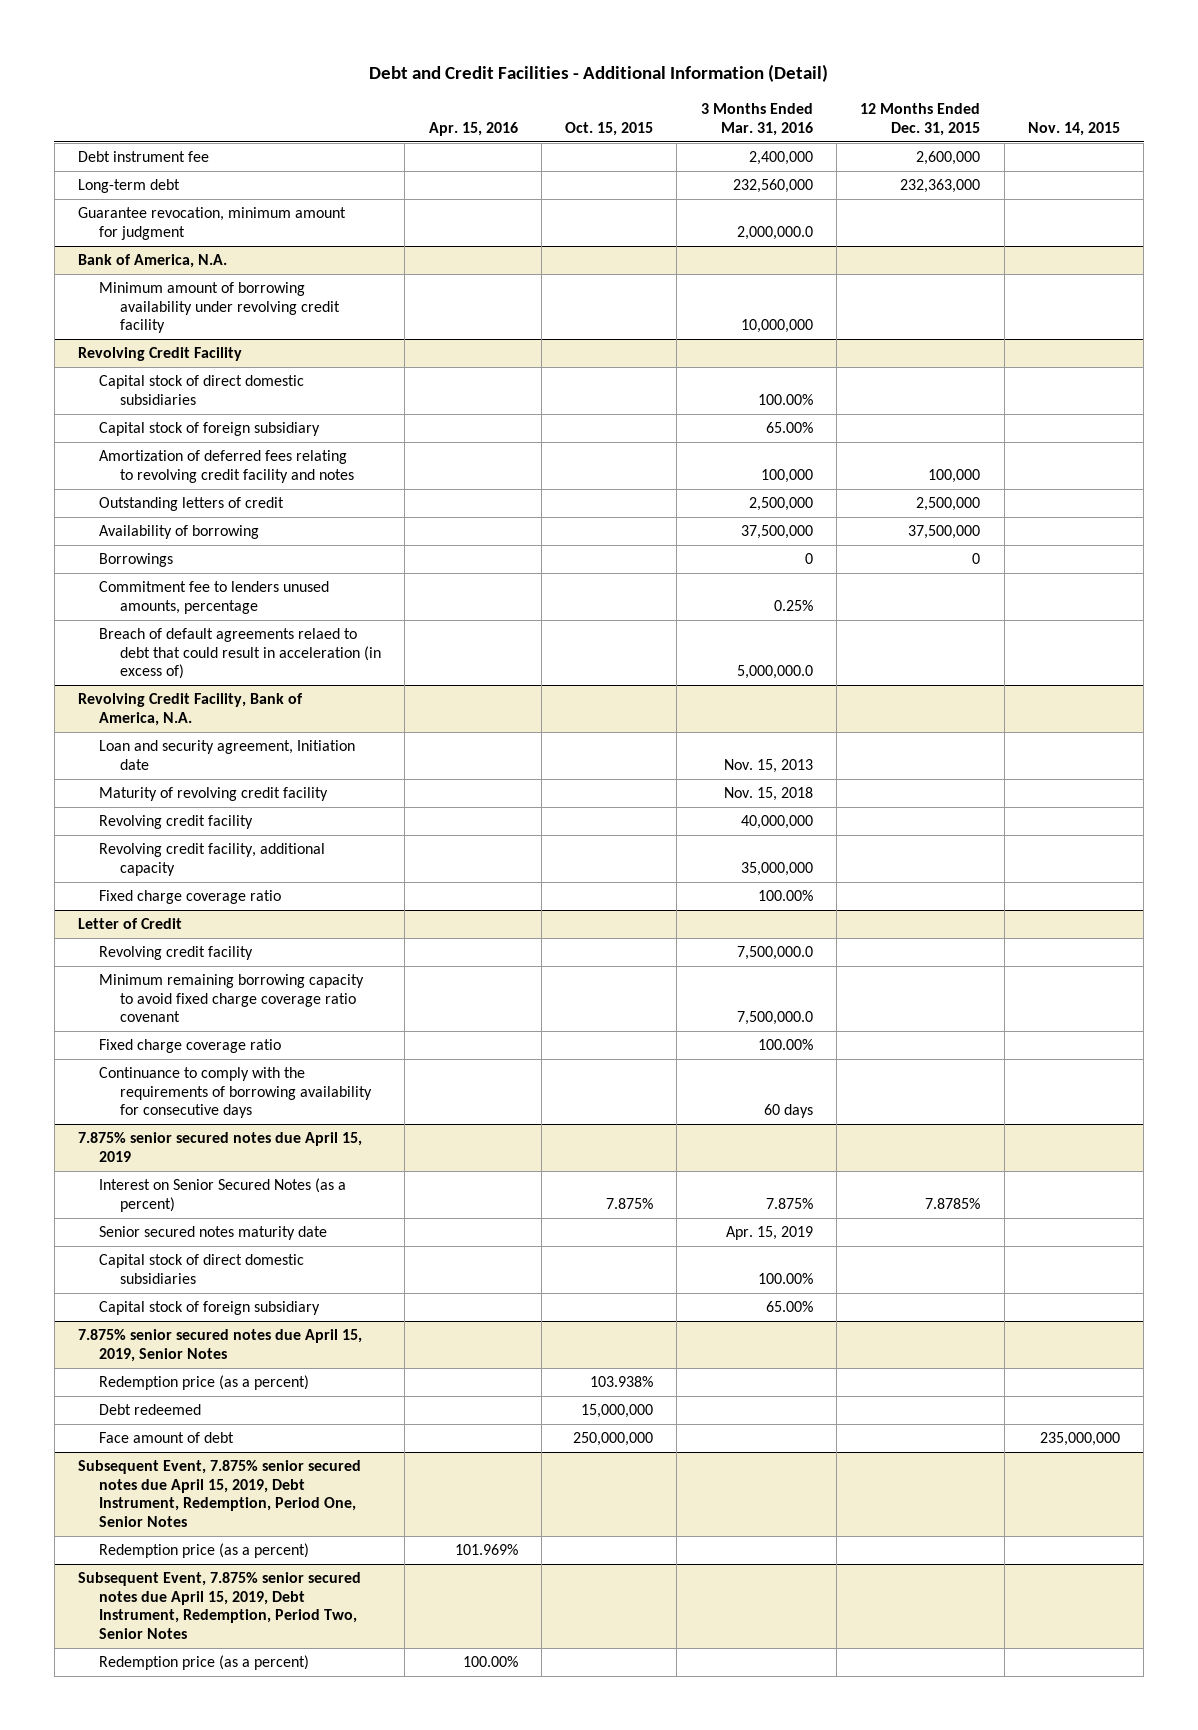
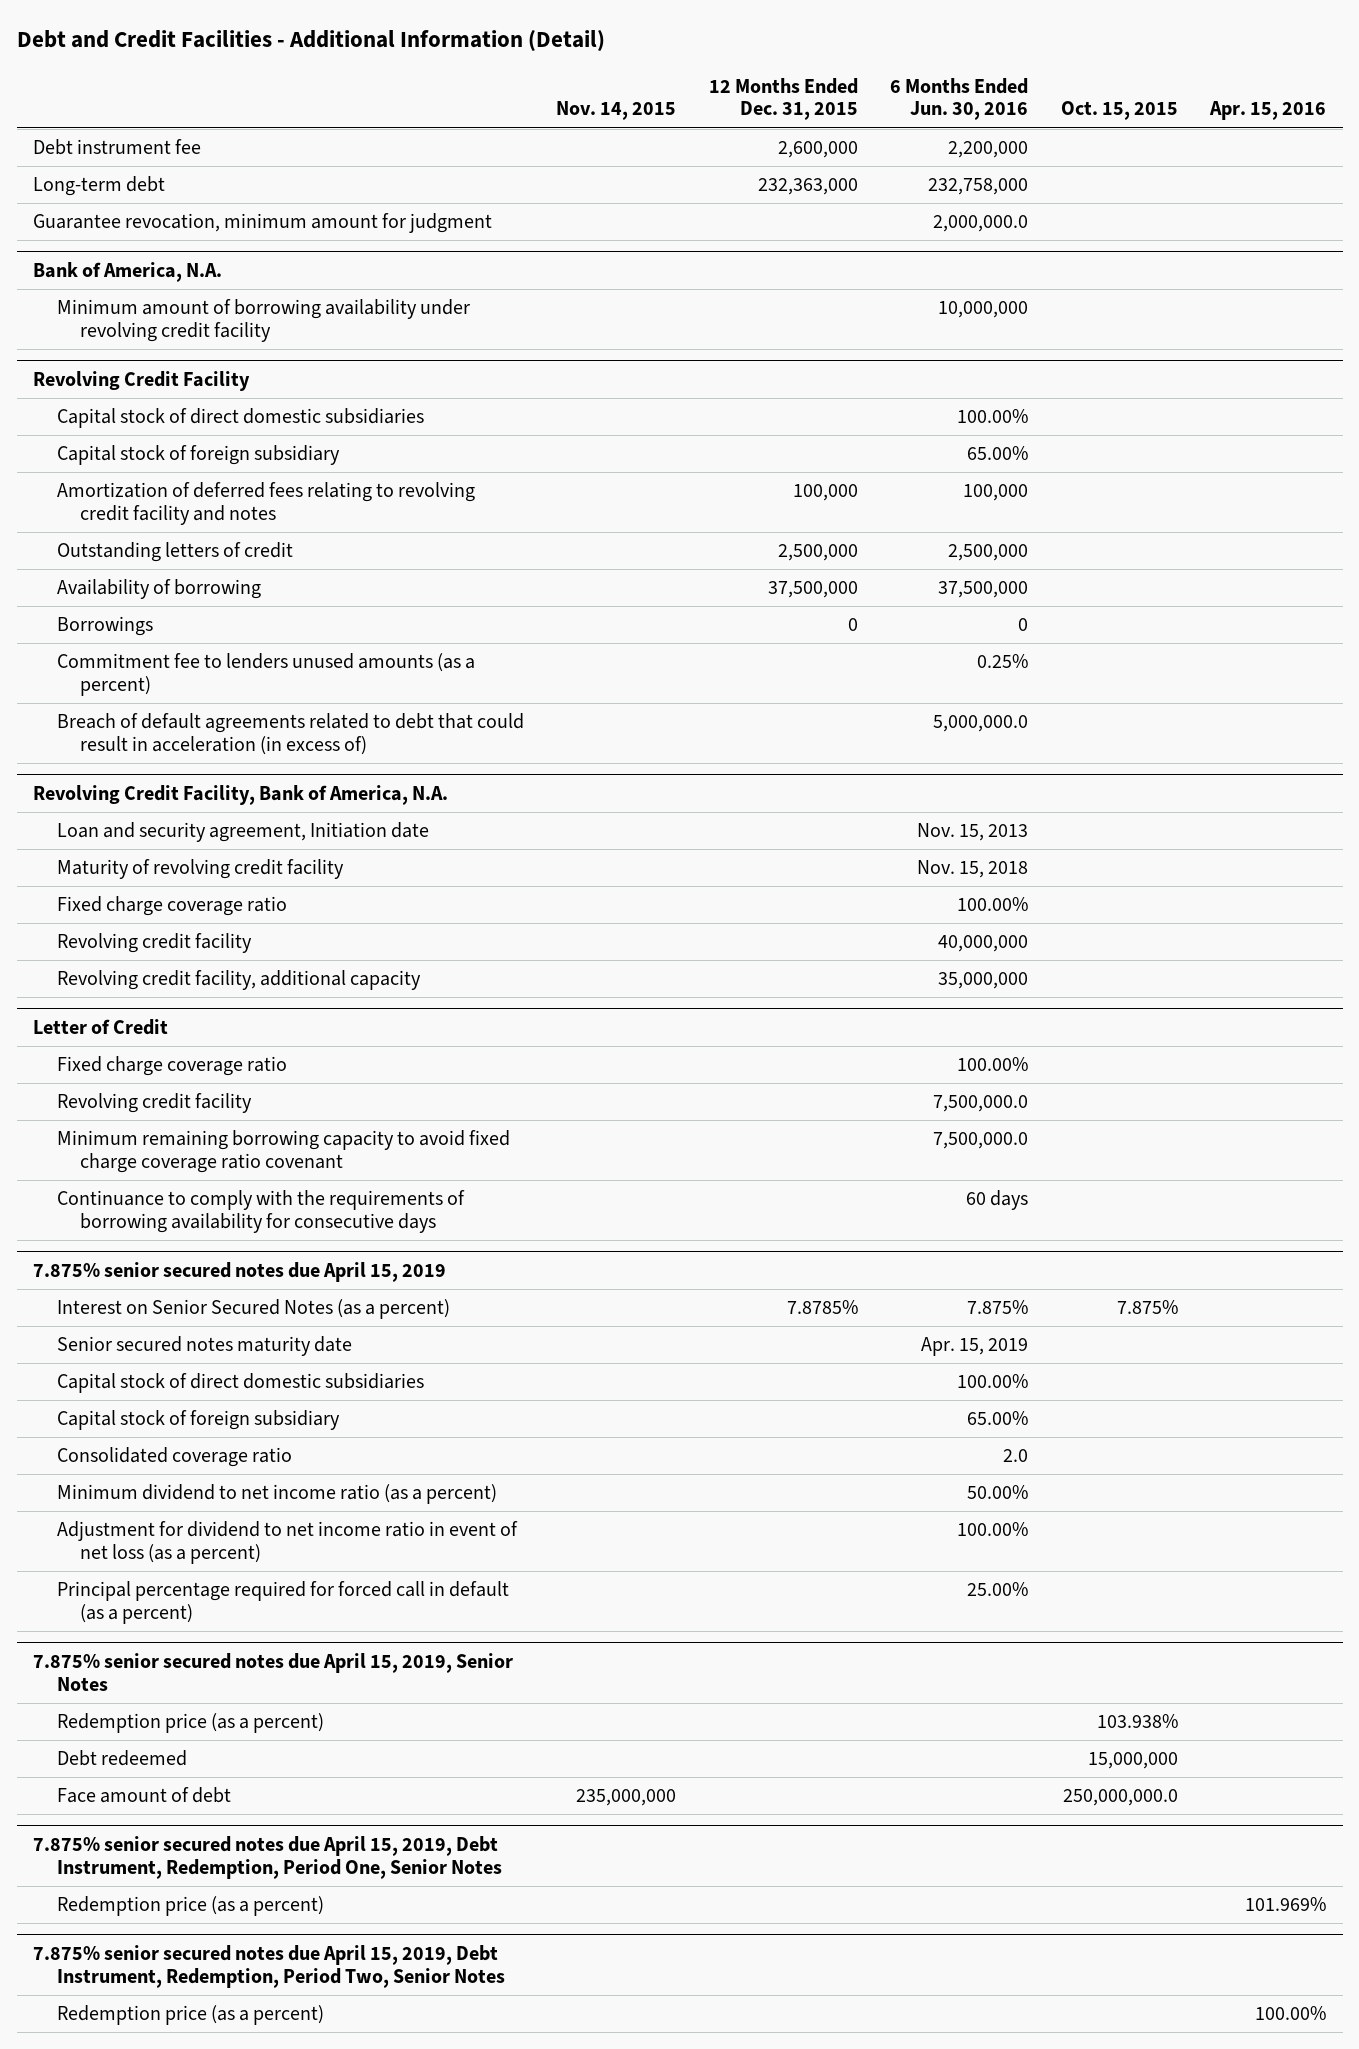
[700,103,813,136] 3 Months Ended Mar. 31, 2016 -> none
none -> [890,77,1029,121] 6 Months Ended Jun. 30, 2016
[98,581,329,614] Commitment fee to lenders unused amounts, percentage -> [56,653,475,697] Commitment fee to lenders unused amounts (as a percent)
[98,628,382,680] Breach of default agreements relaed to debt that could result in acceleration (in excess of) -> [56,713,524,756] Breach of default agreements related to debt that could result in acceleration (in excess of)
[98,890,281,905] Fixed charge coverage ratio -> [56,896,287,917] Fixed charge coverage ratio
[98,1039,281,1054] Fixed charge coverage ratio -> [56,1056,287,1077] Fixed charge coverage ratio
none -> [56,1447,292,1468] Consolidated coverage ratio
none -> [56,1484,497,1505] Minimum dividend to net income ratio (as a percent)
none -> [56,1521,518,1565] Adjustment for dividend to net income ratio in event of net loss (as a percent)
none -> [56,1581,509,1625] Principal percentage required for forced call in default (as a percent)
[573,1432,654,1447] 250,000,000 -> [1062,1789,1178,1807] 250,000,000.0
[77,1460,361,1527] Subsequent Event, 7.875% senior secured notes due April 15, 2019, Debt Instrument, Redemption, Period One, Senior Notes -> [32,1835,502,1879] 7.875% senior secured notes due April 15, 2019, Debt Instrument, Redemption, Period One, Senior Notes
[77,1572,361,1639] Subsequent Event, 7.875% senior secured notes due April 15, 2019, Debt Instrument, Redemption, Period Two, Senior Notes -> [32,1944,505,1988] 7.875% senior secured notes due April 15, 2019, Debt Instrument, Redemption, Period Two, Senior Notes

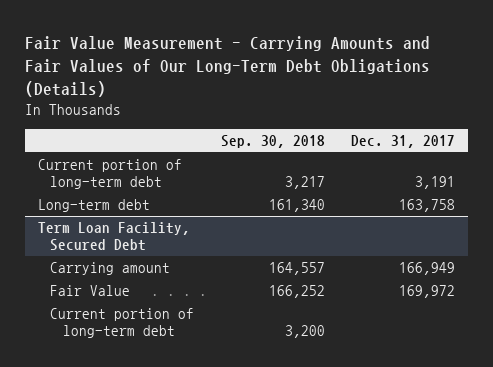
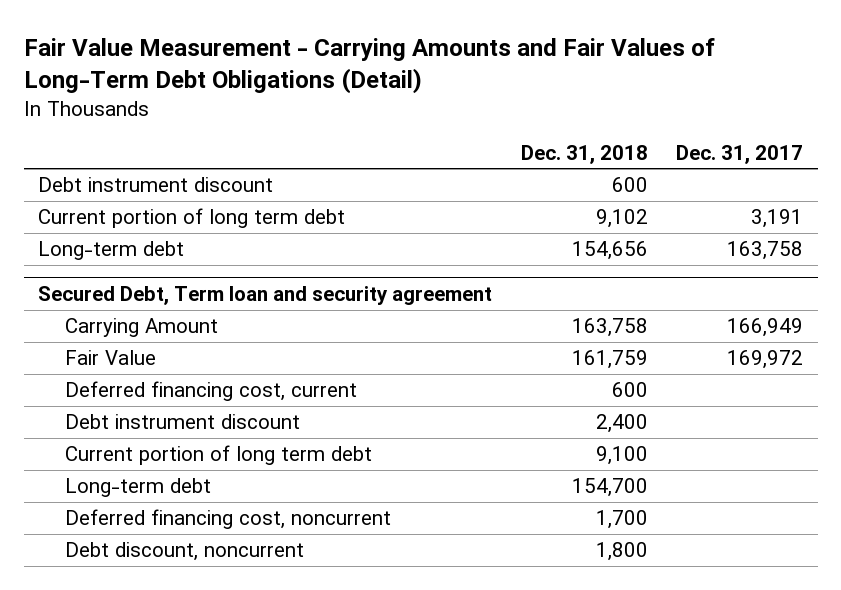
[24,35,430,97] Fair Value Measurement - Carrying Amounts and Fair Values of Our Long-Term Debt Obligations (Details) -> [23,37,715,94] Fair Value Measurement - Carrying Amounts and Fair Values of Long-Term Debt Obligations (Detail)
[220,134,325,148] Sep. 30, 2018 -> none
none -> [520,144,648,164] Dec. 31, 2018
none -> [37,177,273,193] Debt instrument discount
[37,159,182,190] Current portion of long-term debt -> [37,208,345,229] Current portion of long term debt
[37,222,190,252] Term Loan Facility, Secured Debt -> [37,286,492,306] Secured Debt, Term loan and security agreement
[50,262,171,276] Carrying amount -> [64,318,218,338] Carrying Amount
none -> [64,381,357,402] Deferred financing cost, current
none -> [64,414,300,430] Debt instrument discount
[50,308,195,339] Current portion of long-term debt -> [64,445,372,466] Current portion of long term debt
none -> [64,478,211,498] Long-term debt
none -> [64,509,391,530] Deferred financing cost, noncurrent
none -> [64,542,304,562] Debt discount, noncurrent

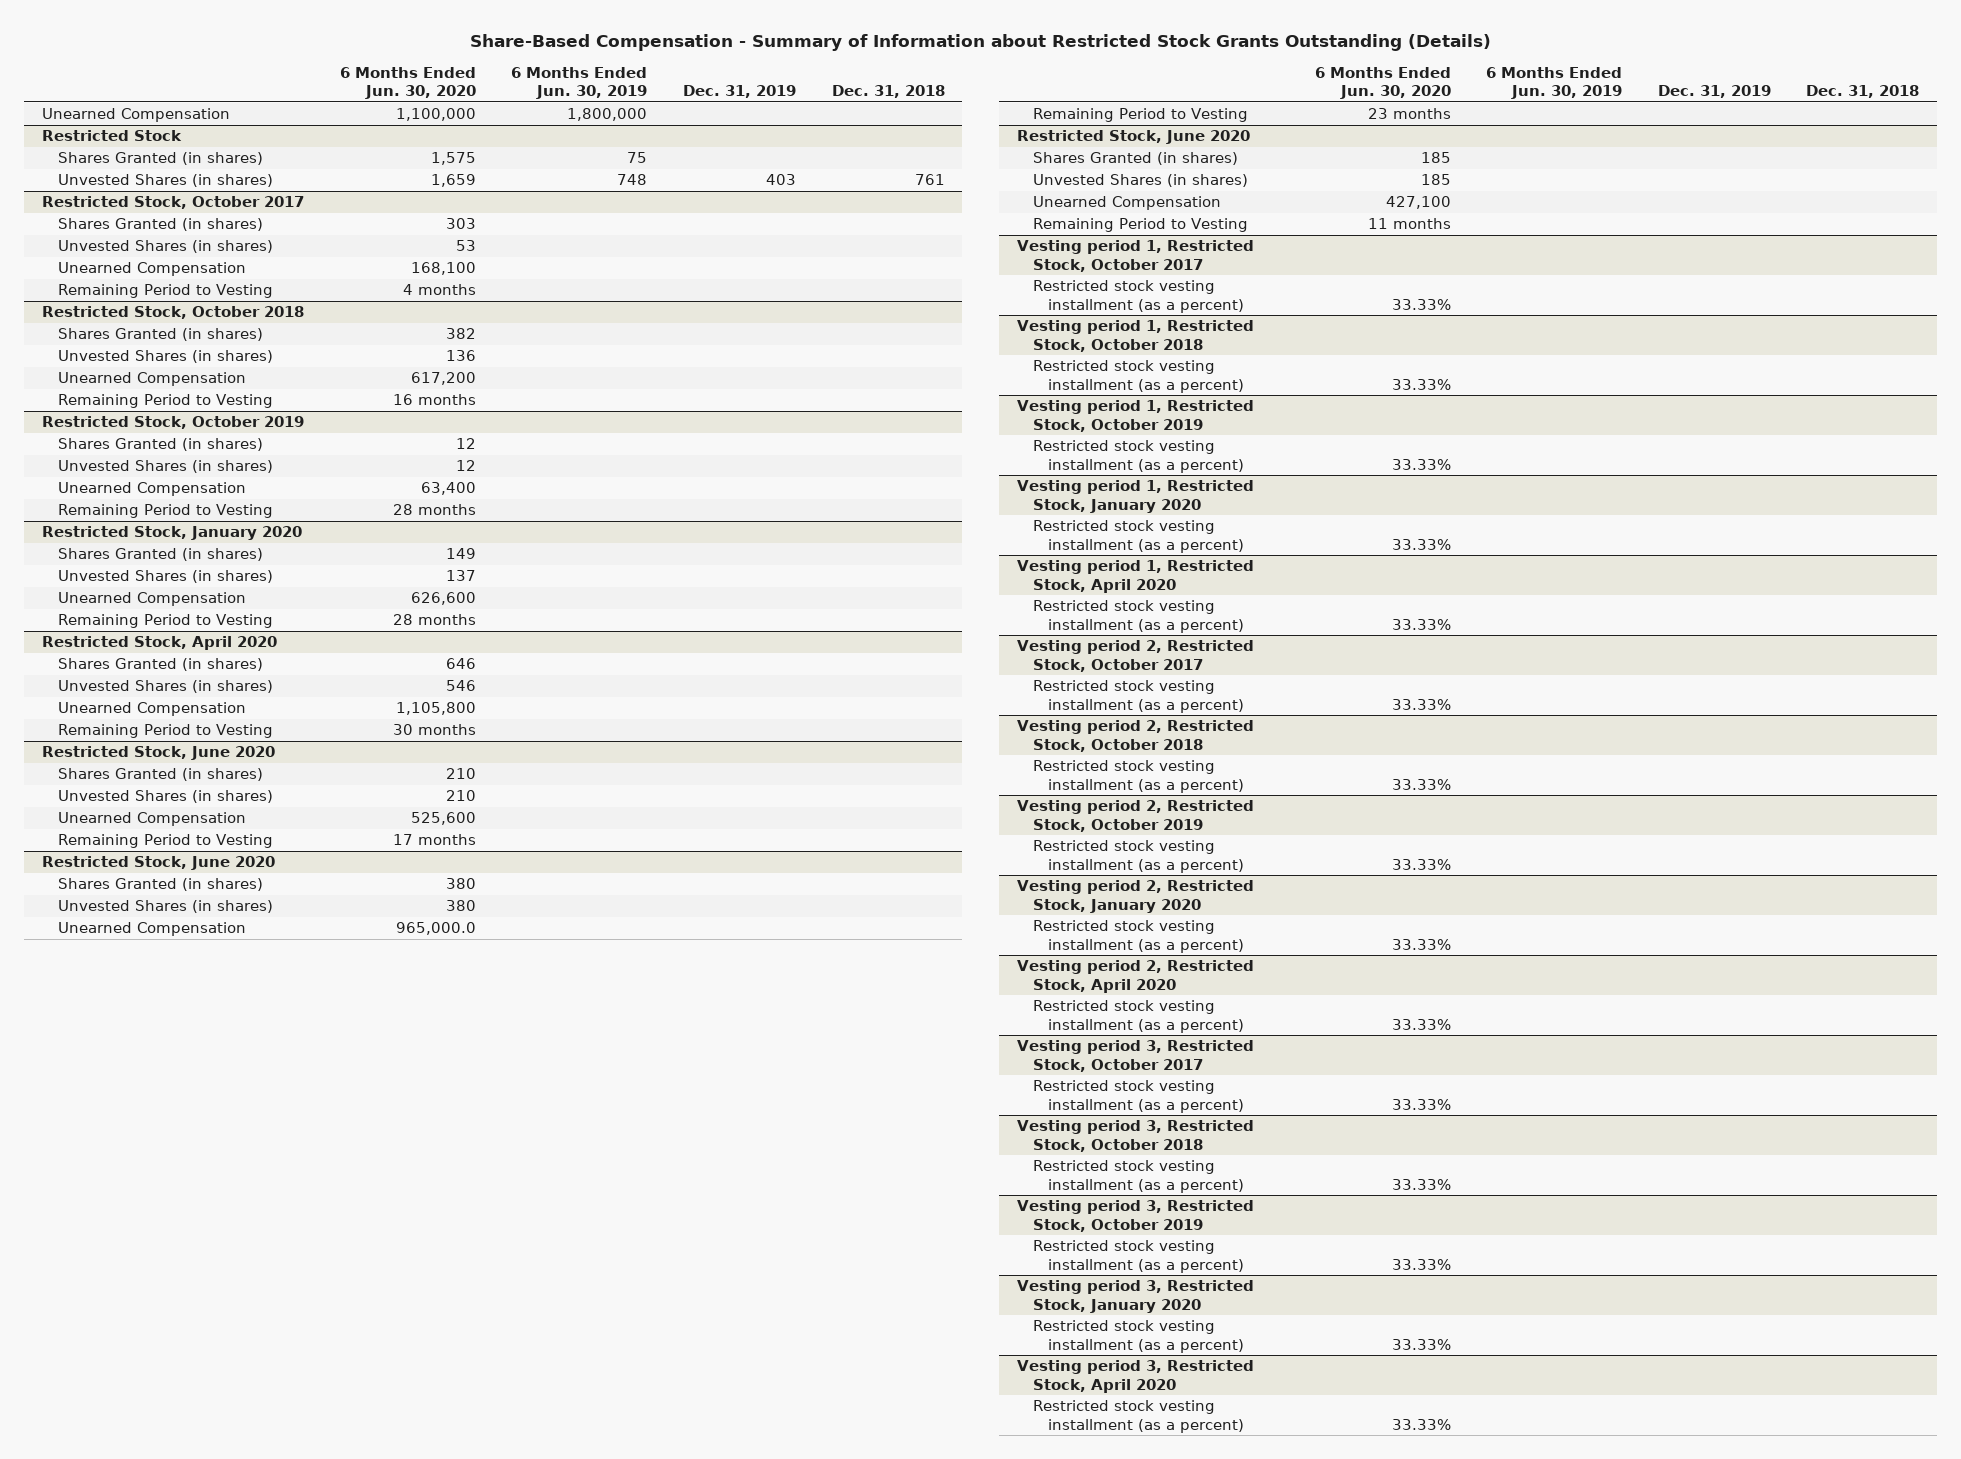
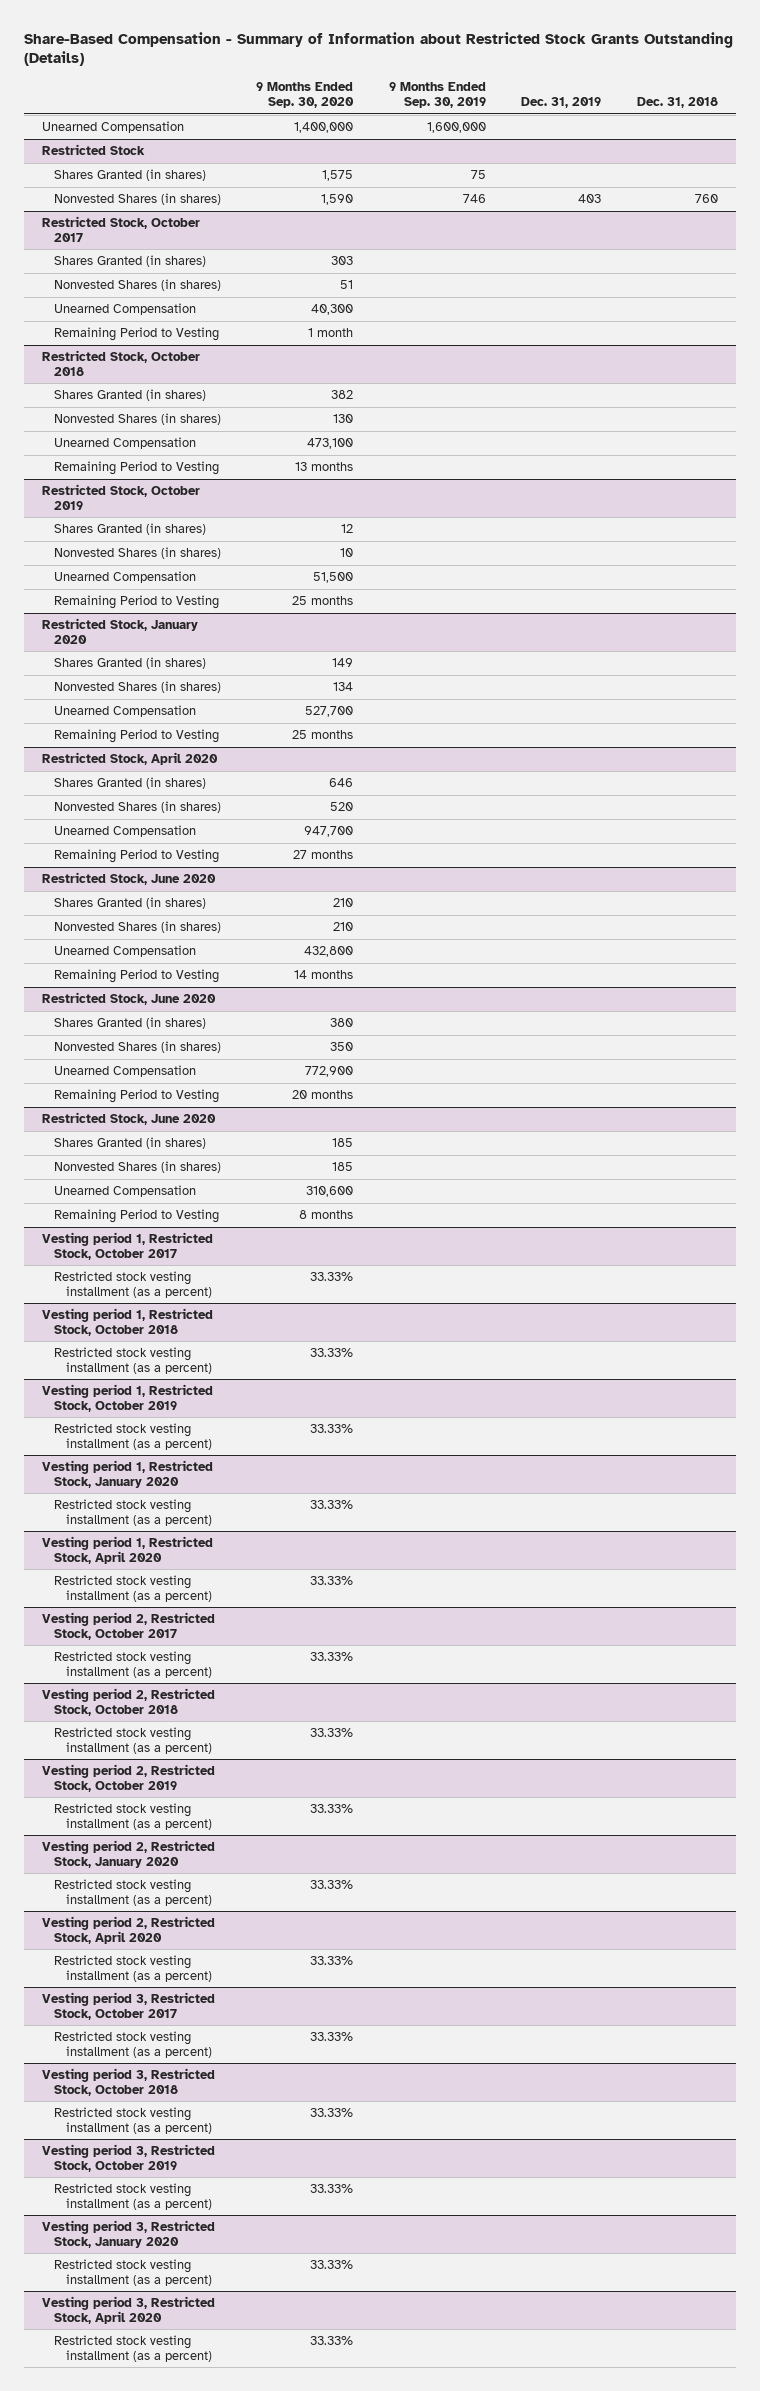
[339,66,476,100] 6 Months Ended Jun. 30, 2020 -> none
[511,66,648,100] 6 Months Ended Jun. 30, 2019 -> none
none -> [256,82,355,108] 9 Months Ended Sep. 30, 2020
none -> [388,82,486,108] 9 Months Ended Sep. 30, 2019
[57,174,273,188] Unvested Shares (in shares) -> [53,193,221,206] Nonvested Shares (in shares)
[914,174,945,186] 761 -> [694,194,718,204] 760
[57,240,273,254] Unvested Shares (in shares) -> [53,279,221,292] Nonvested Shares (in shares)
[57,350,273,364] Unvested Shares (in shares) -> [53,413,221,426] Nonvested Shares (in shares)
[57,460,273,474] Unvested Shares (in shares) -> [53,547,221,560] Nonvested Shares (in shares)
[57,570,273,584] Unvested Shares (in shares) -> [53,681,221,694] Nonvested Shares (in shares)
[57,680,273,694] Unvested Shares (in shares) -> [53,801,221,814] Nonvested Shares (in shares)
[57,790,273,804] Unvested Shares (in shares) -> [53,921,221,934] Nonvested Shares (in shares)
[57,900,273,914] Unvested Shares (in shares) -> [53,1041,221,1054] Nonvested Shares (in shares)
[1032,174,1248,188] Unvested Shares (in shares) -> [53,1161,221,1174] Nonvested Shares (in shares)

